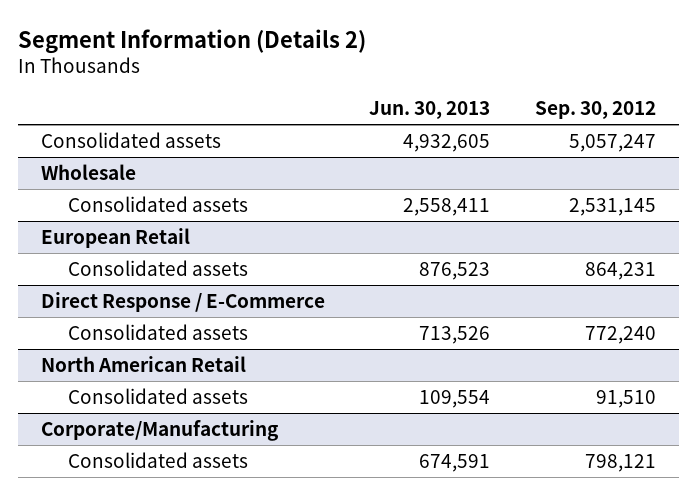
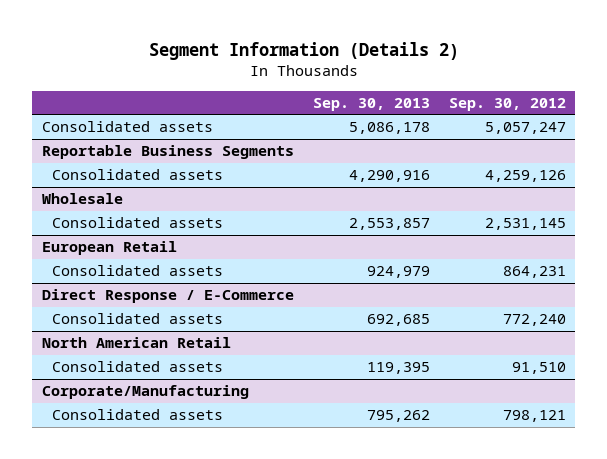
[369,101,491,120] Jun. 30, 2013 -> none
none -> [312,97,430,111] Sep. 30, 2013
none -> [41,145,294,160] Reportable Business Segments
none -> [52,169,224,181] Consolidated assets

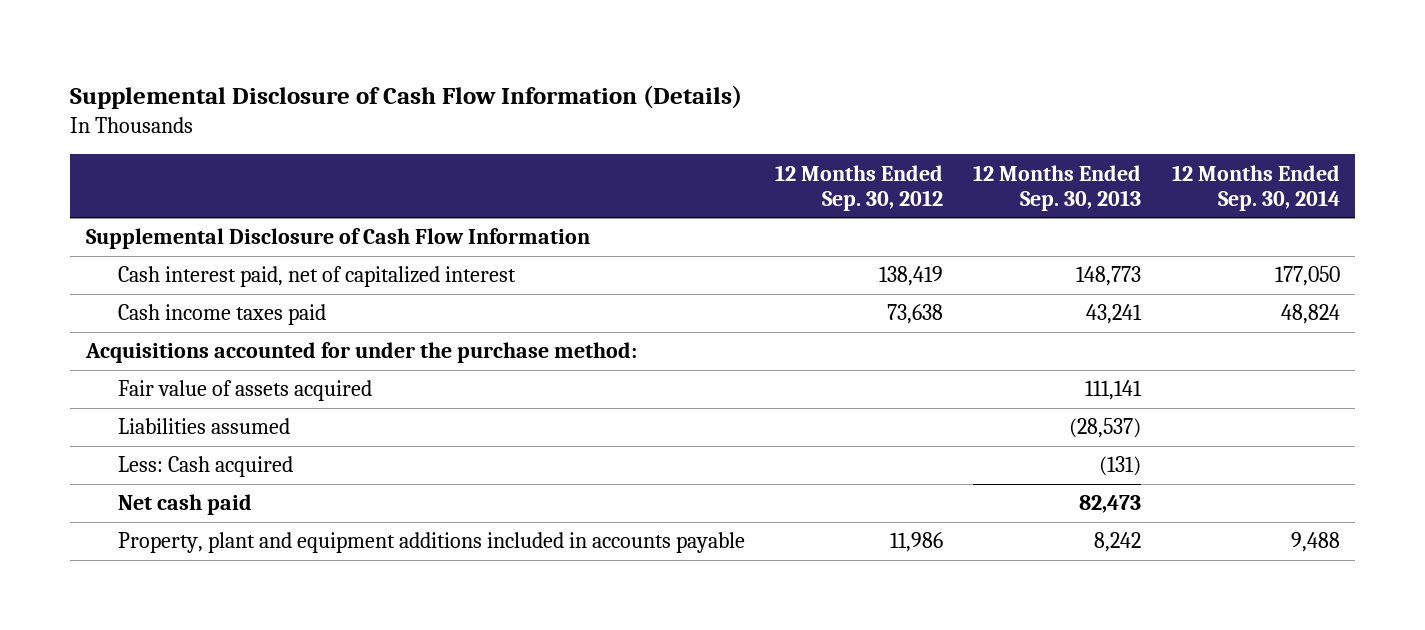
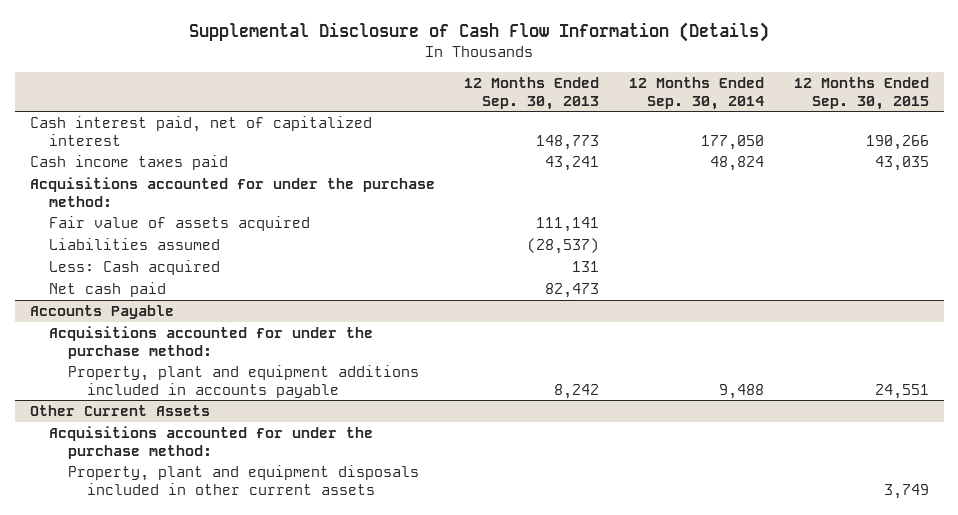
[774,164,943,211] 12 Months Ended Sep. 30, 2012 -> none
none -> [793,76,929,110] 12 Months Ended Sep. 30, 2015
[85,228,590,250] Supplemental Disclosure of Cash Flow Information -> none
[1099,456,1142,477] (131) -> [572,260,600,272] 131
none -> [29,304,174,319] Accounts Payable
none -> [48,325,373,359] Acquisitions accounted for under the purchase method:
none -> [29,404,210,416] Other Current Assets
none -> [48,425,373,459] Acquisitions accounted for under the purchase method:
none -> [67,464,419,495] Property, plant and equipment disposals included in other current assets

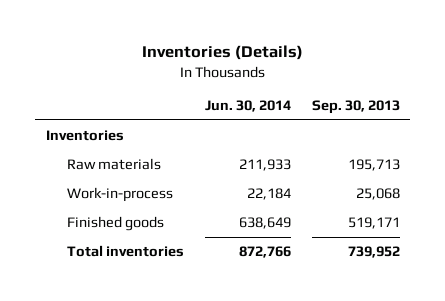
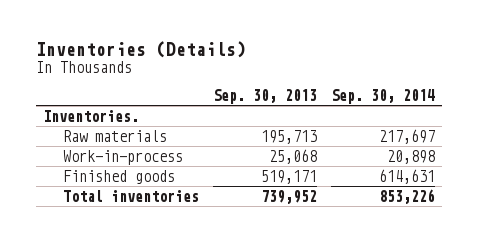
[204,100,291,113] Jun. 30, 2014 -> none
none -> [331,88,436,104] Sep. 30, 2014
[45,130,124,142] Inventories -> [43,109,140,122] Inventories.

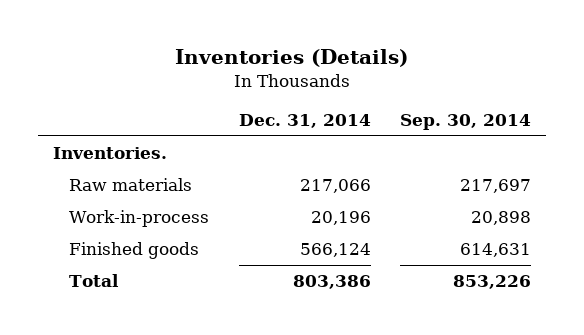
[213,88,318,104] Sep. 30, 2013 -> none
none -> [238,114,371,129] Dec. 31, 2014
[63,189,200,202] Total inventories -> [69,274,120,288] Total

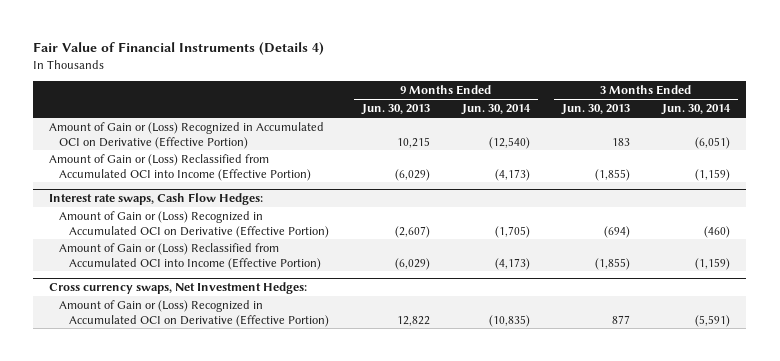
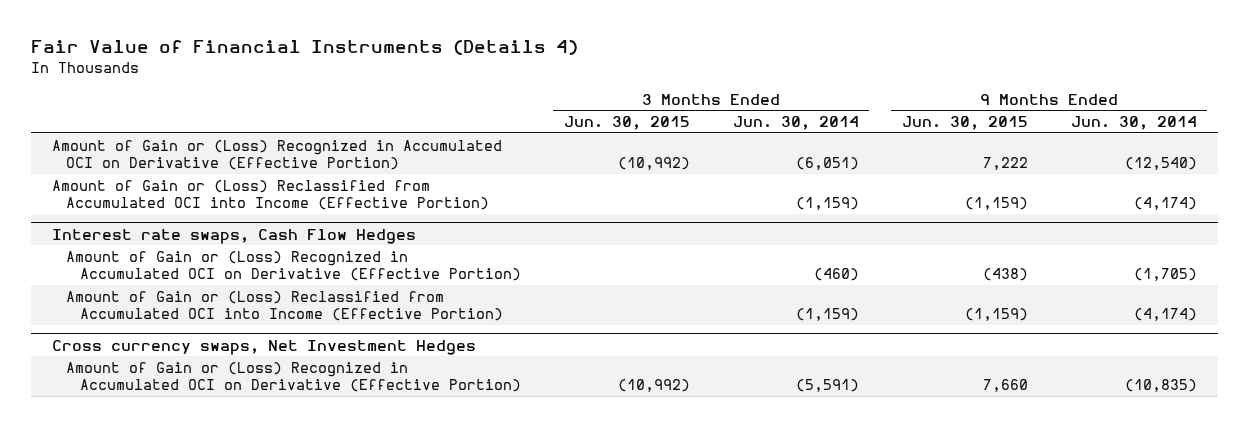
[360,104,430,116] Jun. 30, 2013 -> none
[561,104,631,116] Jun. 30, 2013 -> none
none -> [563,116,690,131] Jun. 30, 2015
none -> [901,116,1028,131] Jun. 30, 2015
[494,168,530,181] (4,173) -> [1133,197,1197,211] (4,174)
[49,193,264,206] Interest rate swaps, Cash Flow Hedges: -> [52,228,417,244] Interest rate swaps, Cash Flow Hedges
[494,257,530,270] (4,173) -> [1133,308,1197,322] (4,174)
[49,282,308,295] Cross currency swaps, Net Investment Hedges: -> [52,339,477,355] Cross currency swaps, Net Investment Hedges

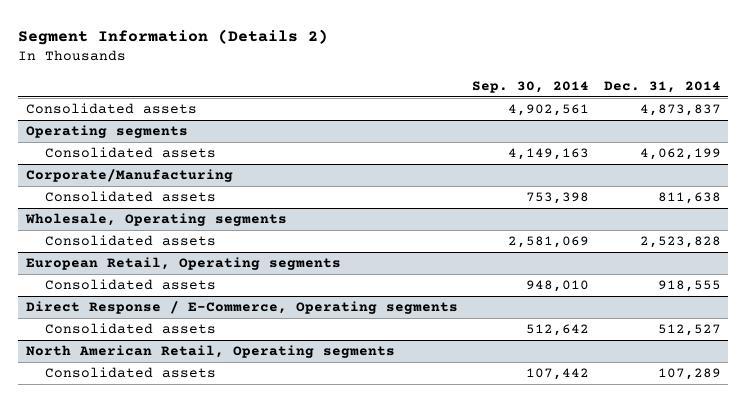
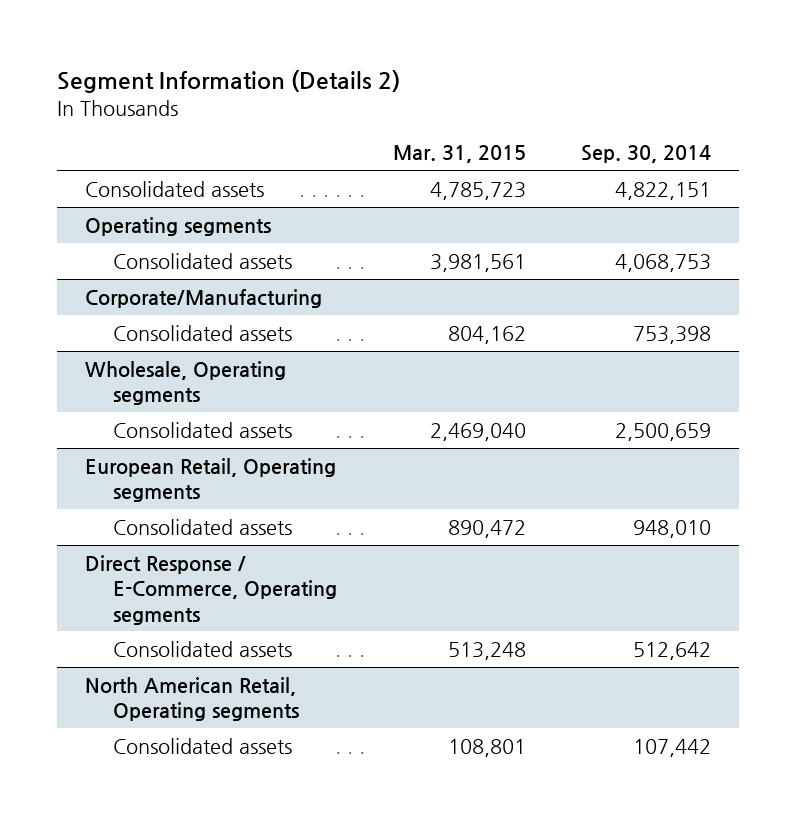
[603,80,721,93] Dec. 31, 2014 -> none
none -> [392,145,526,164] Mar. 31, 2015
[508,104,590,117] 4,902,561 -> [615,181,712,200] 4,822,151
[508,148,590,161] 4,149,163 -> [615,253,712,272] 4,068,753
[508,236,590,249] 2,581,069 -> [615,422,712,441] 2,500,659

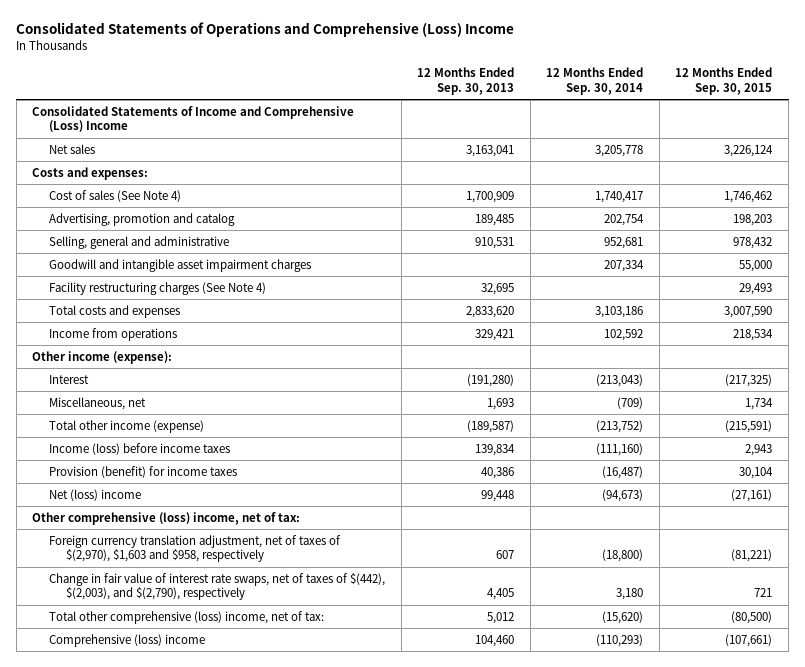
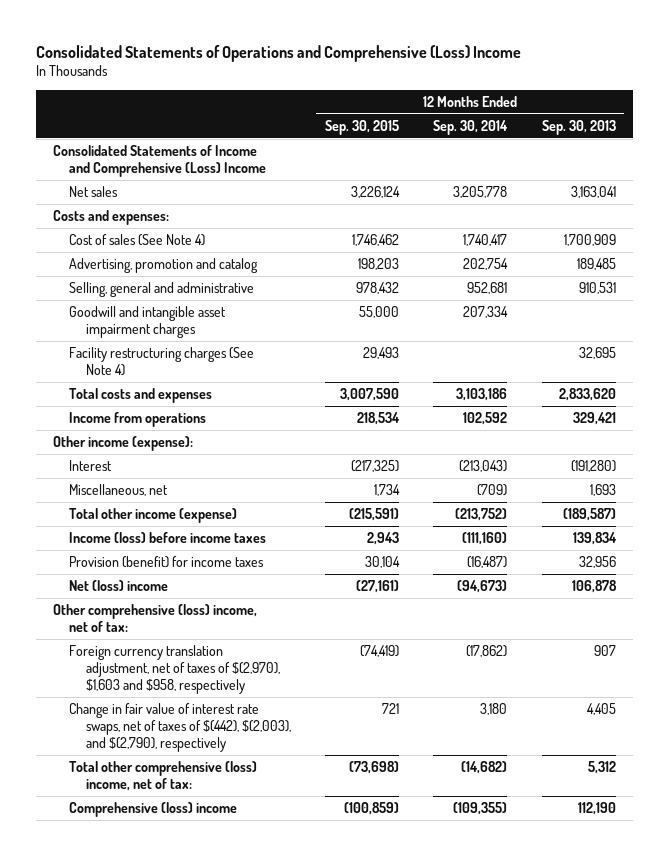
[481,466,515,479] 40,386 -> [578,555,616,568] 32,956
[481,489,515,502] 99,448 -> [571,579,617,593] 106,878
[496,550,515,560] 607 -> [593,644,616,656] 907
[602,549,644,563] (18,800) -> [466,644,508,657] (17,862)
[731,549,773,563] (81,221) -> [360,644,400,657] (74,419)
[487,611,515,624] 5,012 -> [587,760,616,774] 5,312
[602,610,644,624] (15,620) -> [461,760,508,774] (14,682)
[731,610,773,624] (80,500) -> [349,760,400,774] (73,698)
[475,634,515,647] 104,460 -> [577,801,616,815] 112,190
[596,633,644,647] (110,293) -> [453,801,508,815] (109,355)
[725,633,773,647] (107,661) -> [344,801,400,815] (100,859)

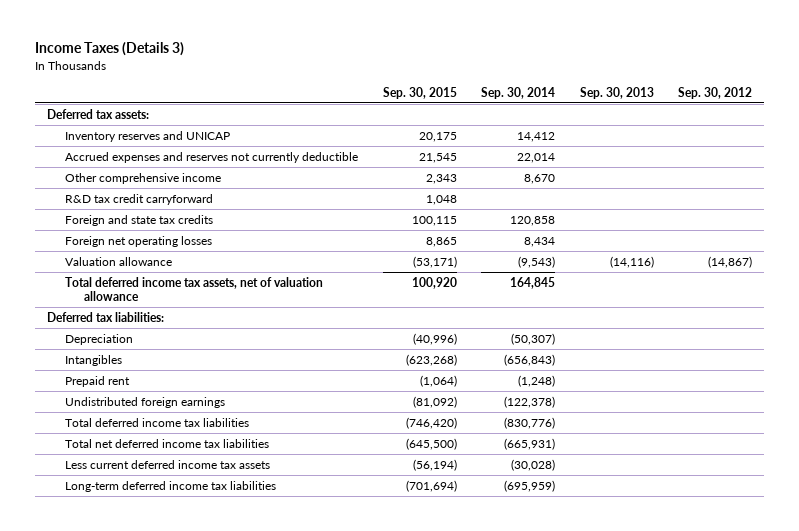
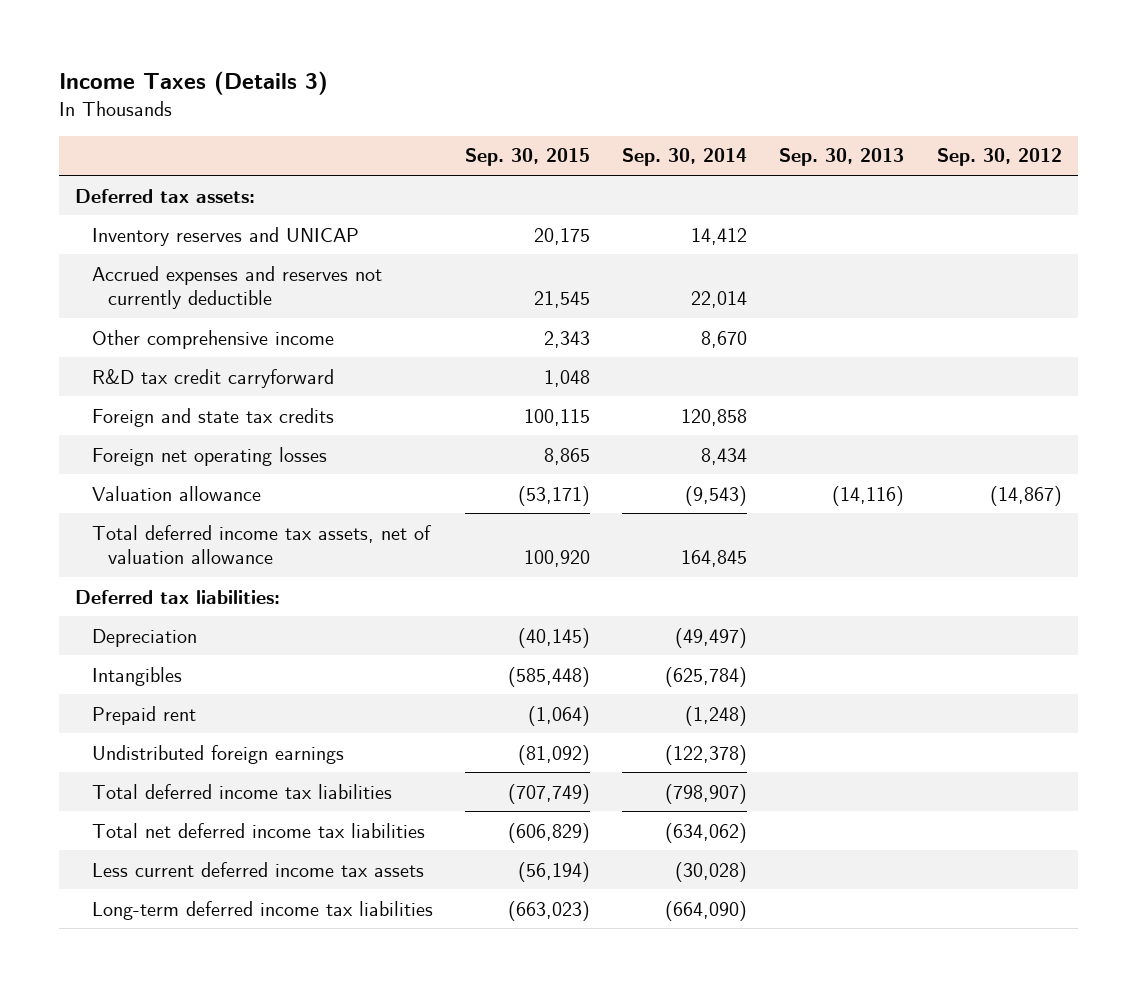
[412,332,457,345] (40,996) -> [517,627,590,648] (40,145)
[511,332,556,345] (50,307) -> [675,627,748,648] (49,497)
[405,353,457,366] (623,268) -> [507,666,590,687] (585,448)
[504,353,556,366] (656,843) -> [665,666,748,687] (625,784)
[405,416,457,429] (746,420) -> [507,783,590,804] (707,749)
[504,416,556,429] (830,776) -> [665,783,748,804] (798,907)
[405,437,457,450] (645,500) -> [507,822,590,843] (606,829)
[504,437,556,450] (665,931) -> [665,822,748,843] (634,062)
[405,479,457,492] (701,694) -> [507,900,590,921] (663,023)
[504,479,556,492] (695,959) -> [665,900,748,921] (664,090)

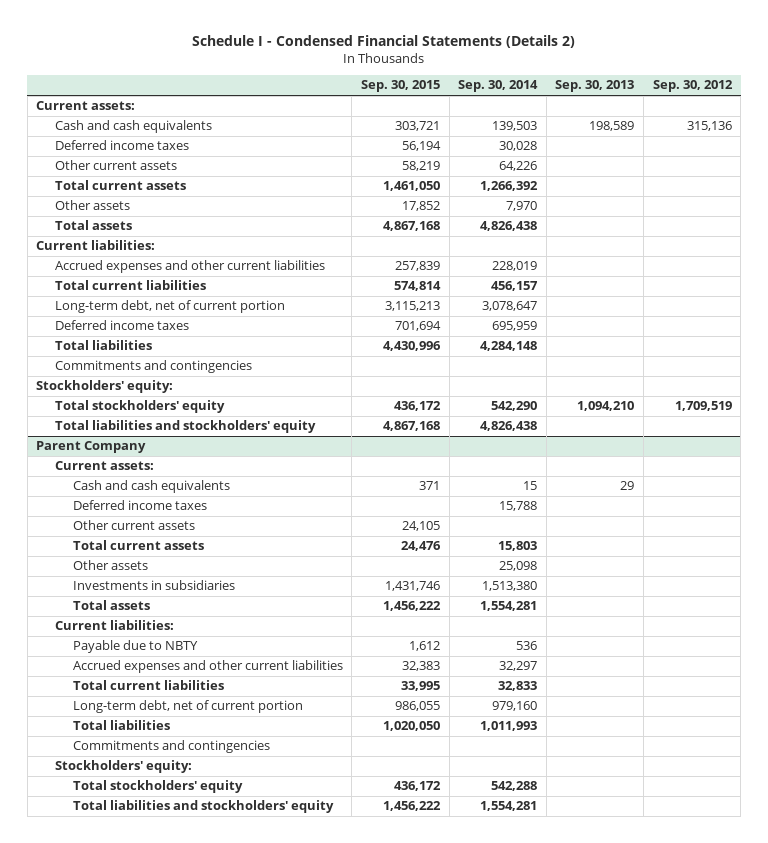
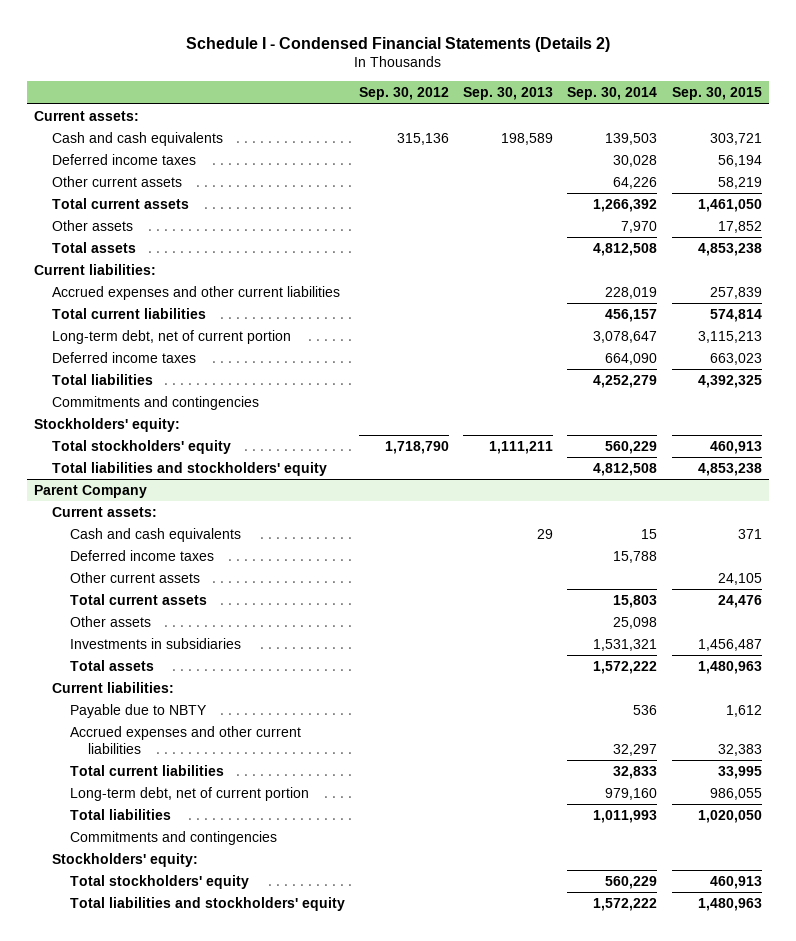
[382,221,440,232] 4,867,168 -> [697,242,762,256] 4,853,238
[480,221,538,232] 4,826,438 -> [593,242,658,256] 4,812,508
[394,321,441,332] 701,694 -> [709,352,762,365] 663,023
[492,321,538,332] 695,959 -> [605,352,658,365] 664,090
[382,341,441,352] 4,430,996 -> [697,374,762,388] 4,392,325
[480,341,538,352] 4,284,148 -> [593,374,658,388] 4,252,279
[393,401,441,412] 436,172 -> [709,440,762,454] 460,913
[491,401,538,412] 542,290 -> [605,440,658,454] 560,229
[577,401,635,412] 1,094,210 -> [489,440,554,454] 1,111,211
[674,401,732,412] 1,709,519 -> [385,440,450,454] 1,718,790
[382,421,440,432] 4,867,168 -> [697,462,762,476] 4,853,238
[480,421,538,432] 4,826,438 -> [593,462,658,476] 4,812,508
[384,581,440,592] 1,431,746 -> [697,638,762,651] 1,456,487
[482,581,538,592] 1,513,380 -> [593,638,658,651] 1,531,321
[382,601,441,612] 1,456,222 -> [697,660,762,674] 1,480,963
[480,601,538,612] 1,554,281 -> [593,660,658,674] 1,572,222
[393,781,441,792] 436,172 -> [709,875,762,889] 460,913
[491,781,538,792] 542,288 -> [605,875,658,889] 560,229
[382,801,441,812] 1,456,222 -> [697,897,762,911] 1,480,963
[480,801,538,812] 1,554,281 -> [593,897,658,911] 1,572,222

